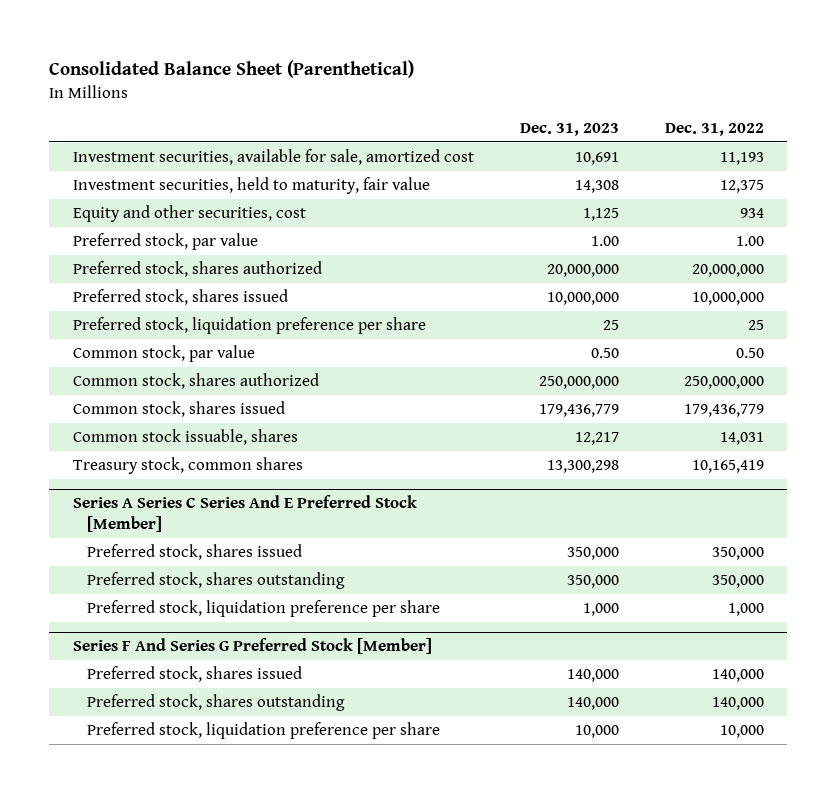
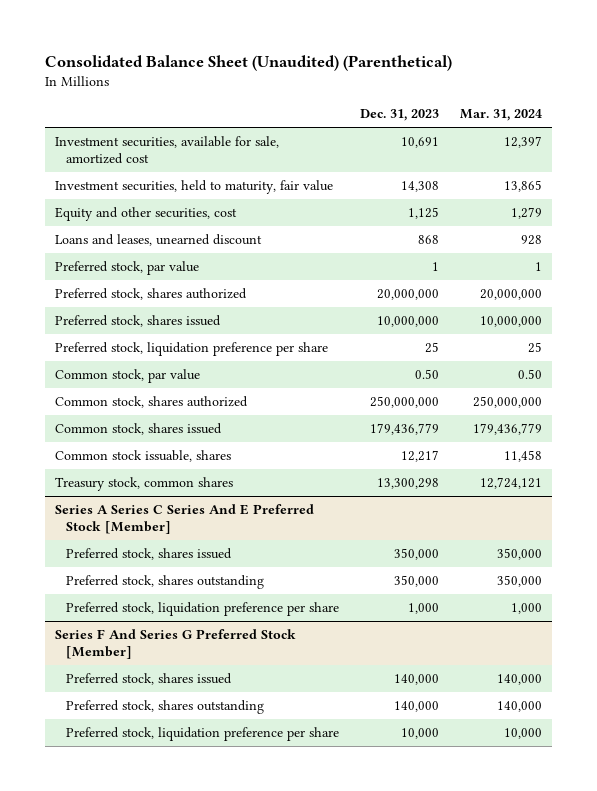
[49,60,415,79] Consolidated Balance Sheet (Parenthetical) -> [44,55,452,72] Consolidated Balance Sheet (Unaudited) (Parenthetical)
[665,123,765,137] Dec. 31, 2022 -> none
none -> [459,109,542,122] Mar. 31, 2024
none -> [55,234,263,247] Loans and leases, unearned discount
[590,235,619,246] 1.00 -> [431,262,439,272] 1

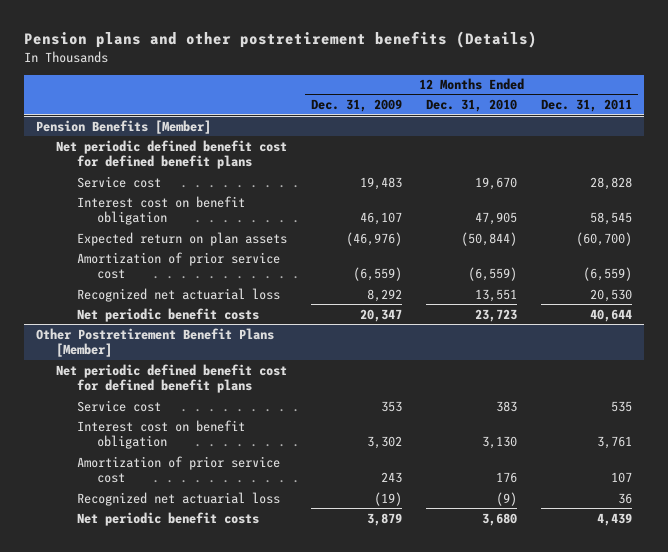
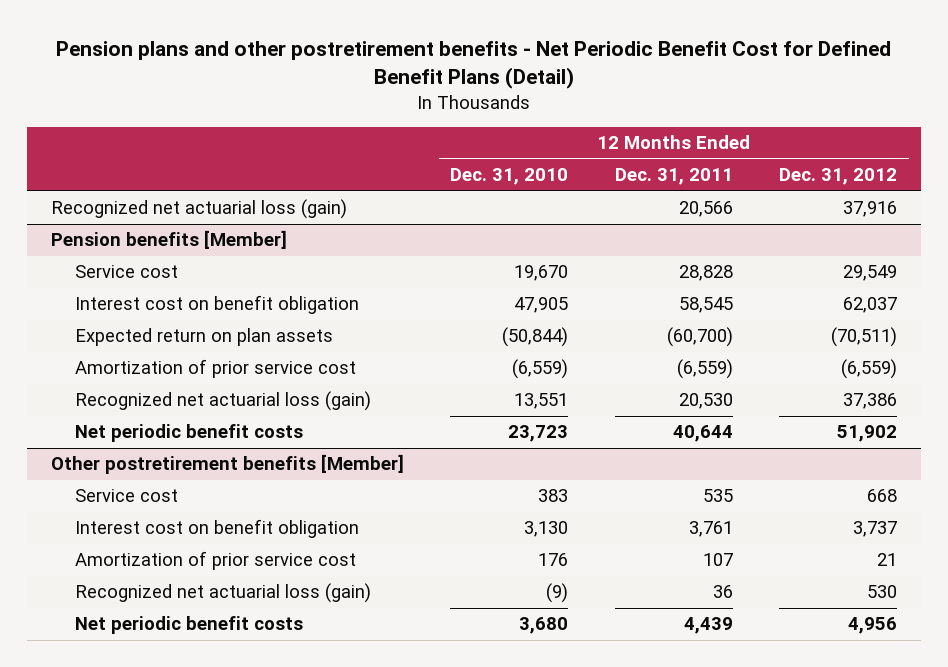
[24,31,538,49] Pension plans and other postretirement benefits (Details) -> [55,40,891,90] Pension plans and other postretirement benefits - Net Periodic Benefit Cost for Defined Benefit Plans (Detail)
[311,99,403,113] Dec. 31, 2009 -> none
none -> [779,168,898,186] Dec. 31, 2012
[56,139,288,170] Net periodic defined benefit cost for defined benefit plans -> none
none -> [50,199,347,220] Recognized net actuarial loss (gain)
[36,119,212,134] Pension Benefits [Member] -> [50,230,287,250] Pension benefits [Member]
[76,287,280,302] Recognized net actuarial loss -> [75,391,372,412] Recognized net actuarial loss (gain)
[56,363,288,394] Net periodic defined benefit cost for defined benefit plans -> none
[36,327,275,358] Other Postretirement Benefit Plans [Member] -> [50,454,404,475] Other postretirement benefits [Member]
[76,491,280,506] Recognized net actuarial loss -> [75,583,372,604] Recognized net actuarial loss (gain)

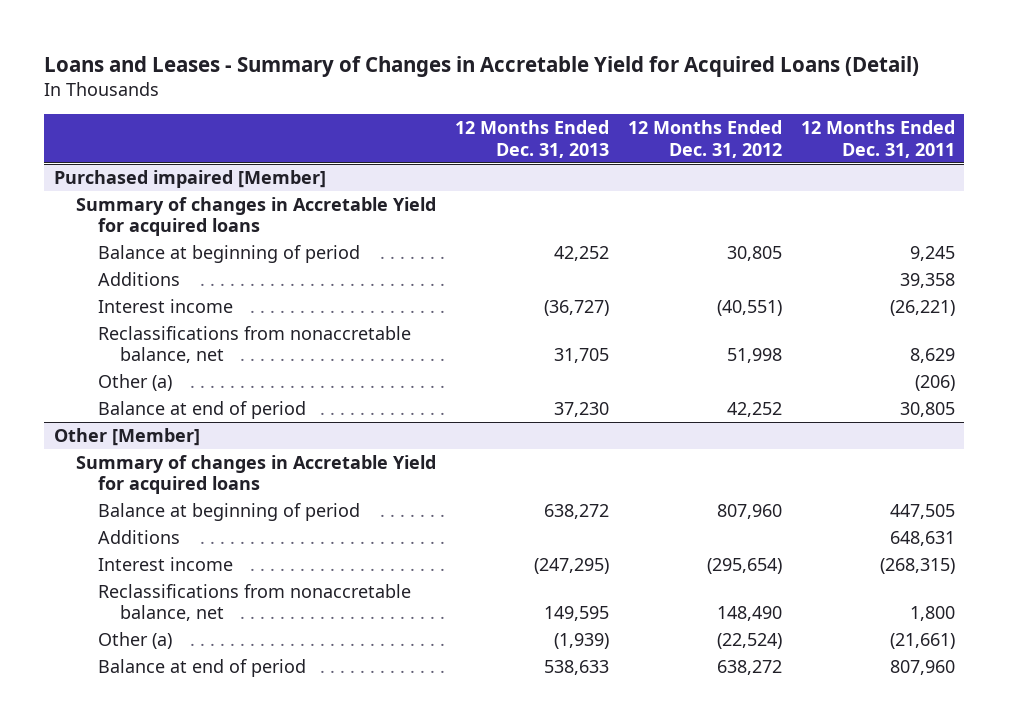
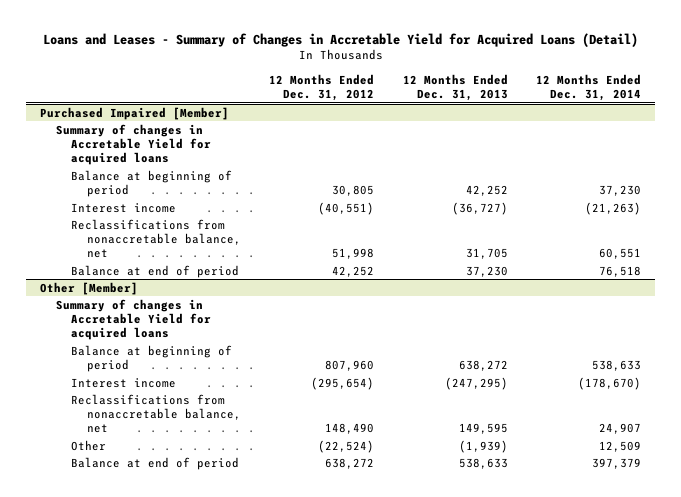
[800,120,955,158] 12 Months Ended Dec. 31, 2011 -> none
none -> [536,73,642,101] 12 Months Ended Dec. 31, 2014
[53,169,326,188] Purchased impaired [Member] -> [40,106,230,120] Purchased Impaired [Member]
[97,271,180,286] Additions -> none
[97,373,172,391] Other (a) -> none
[97,529,180,544] Additions -> none
[97,631,172,649] Other (a) -> [71,439,107,451] Other

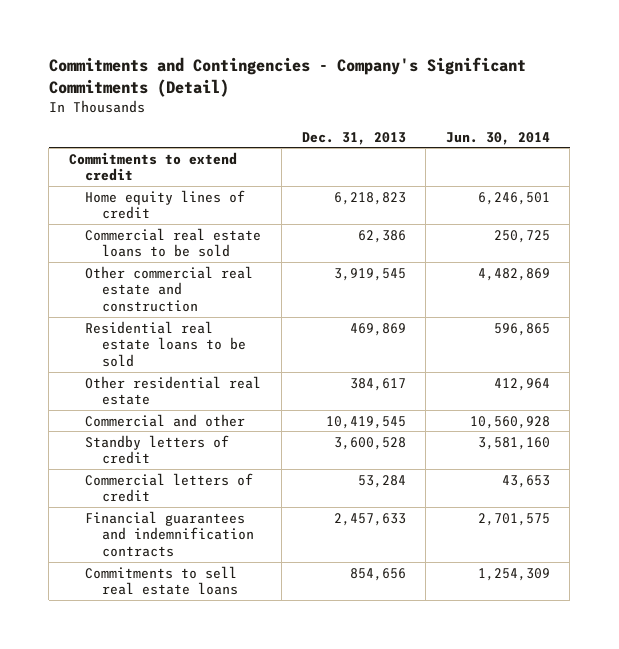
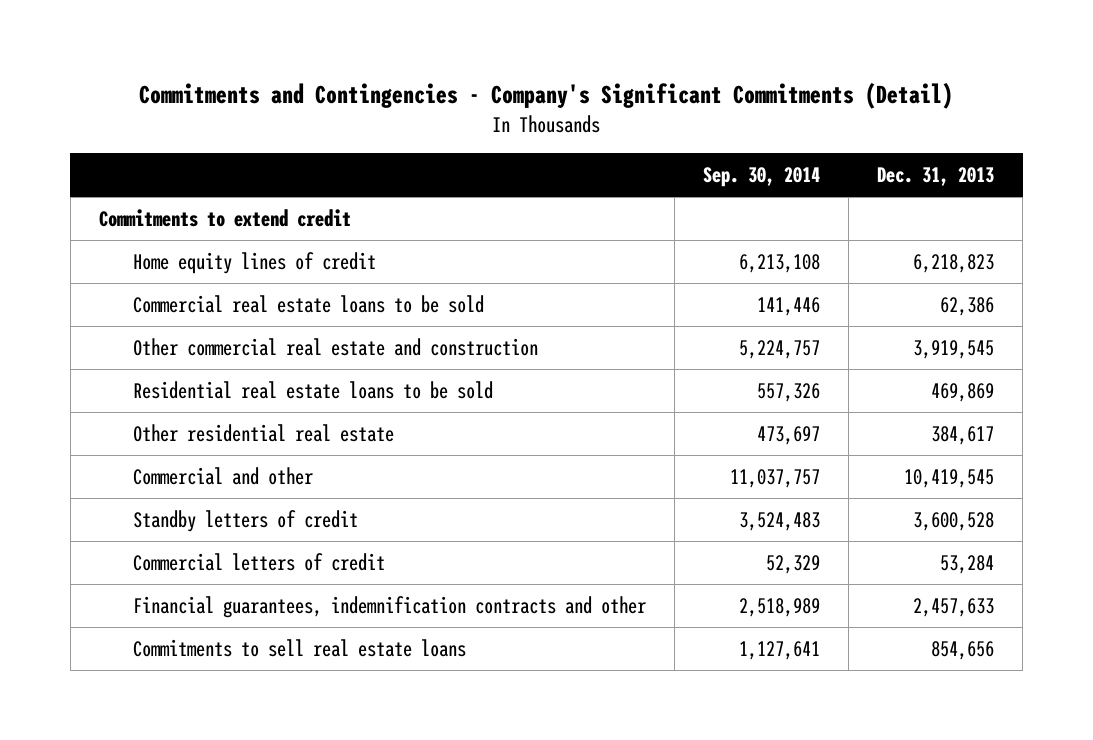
[445,131,550,145] Jun. 30, 2014 -> none
none -> [702,167,820,188] Sep. 30, 2014
[85,510,255,557] Financial guarantees and indemnification contracts -> [132,595,646,618] Financial guarantees, indemnification contracts and other

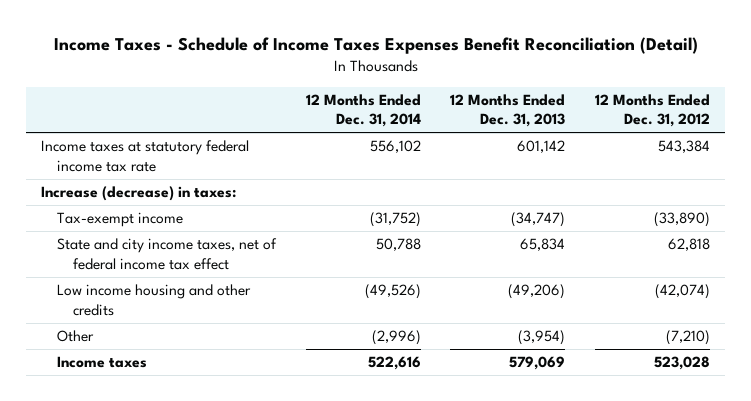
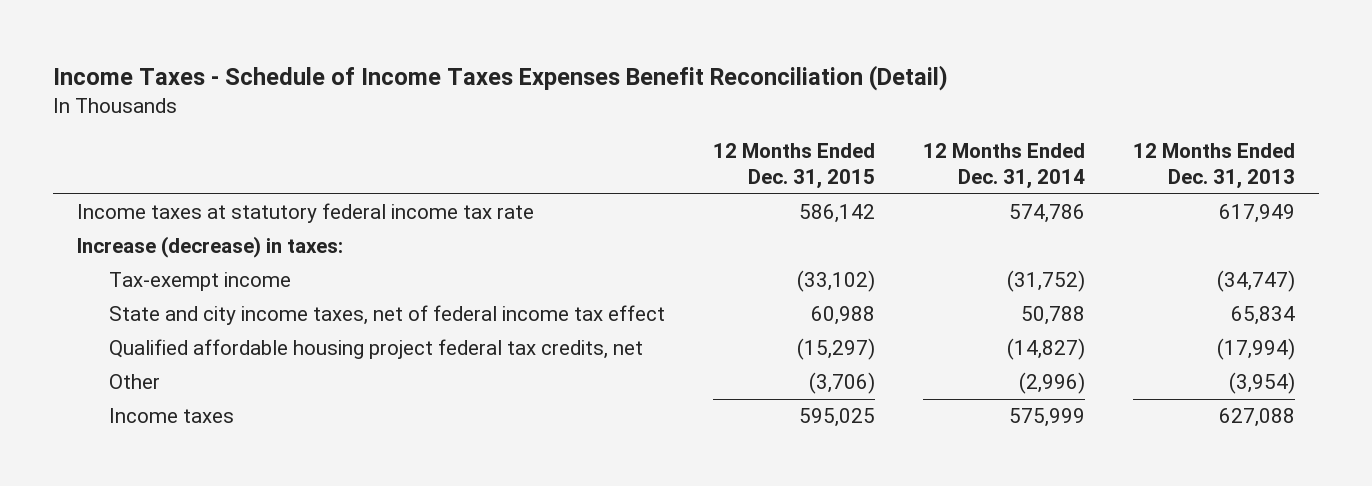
[595,93,711,128] 12 Months Ended Dec. 31, 2012 -> none
none -> [713,142,876,189] 12 Months Ended Dec. 31, 2015
[369,140,421,154] 556,102 -> [1009,204,1086,224] 574,786
[517,140,566,154] 601,142 -> [1219,204,1296,224] 617,949
[56,284,251,316] Low income housing and other credits -> none
none -> [109,339,644,360] Qualified affordable housing project federal tax credits, net
[367,356,421,371] 522,616 -> [1009,408,1086,428] 575,999
[509,356,566,371] 579,069 -> [1219,408,1296,428] 627,088

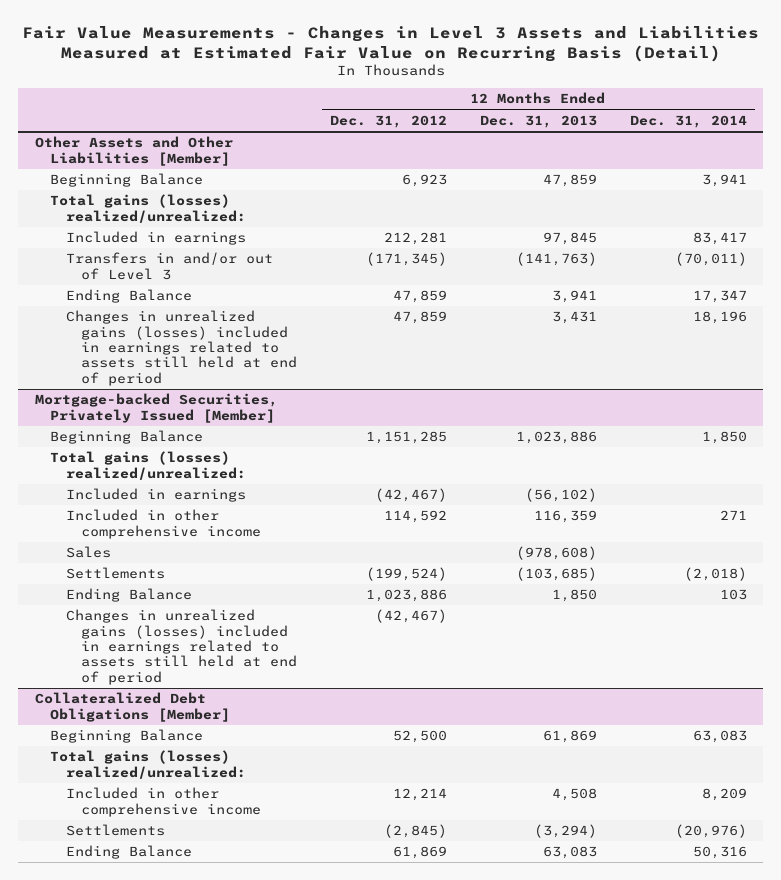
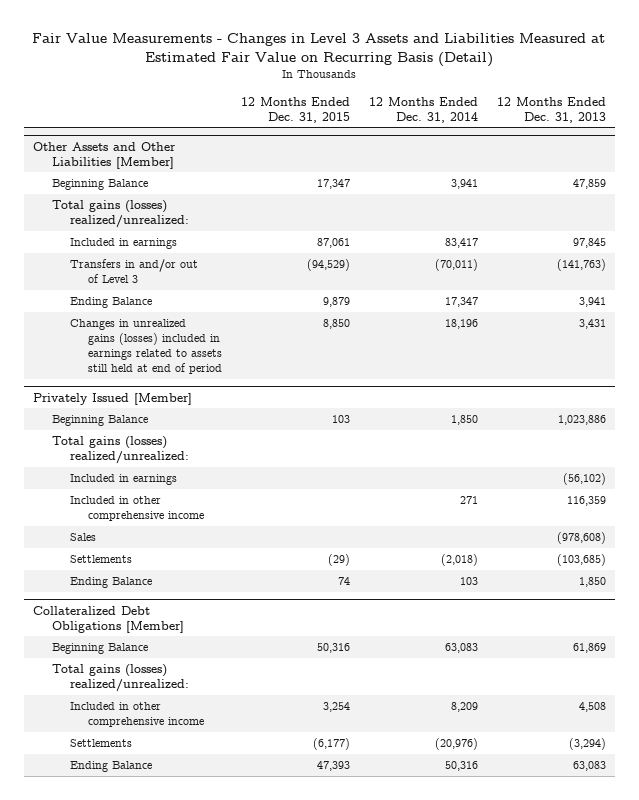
[330,114,448,128] Dec. 31, 2012 -> none
none -> [241,96,351,123] 12 Months Ended Dec. 31, 2015
[34,393,278,423] Mortgage-backed Securities, Privately Issued [Member] -> [33,392,193,405] Privately Issued [Member]
[65,609,298,685] Changes in unrealized gains (losses) included in earnings related to assets still held at end of period -> none

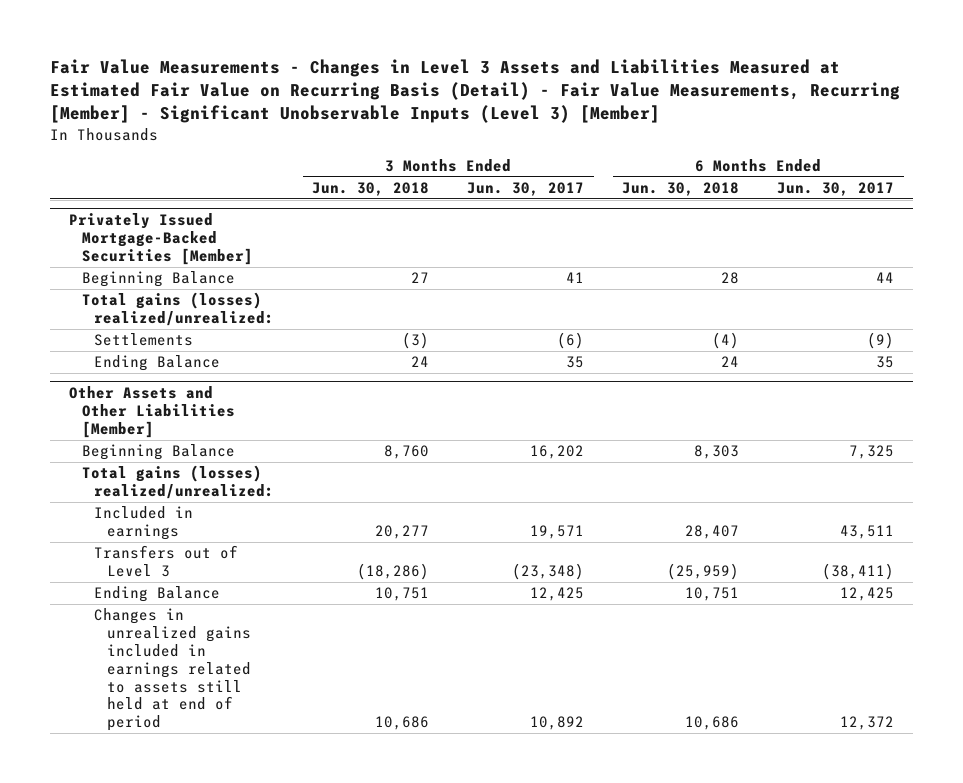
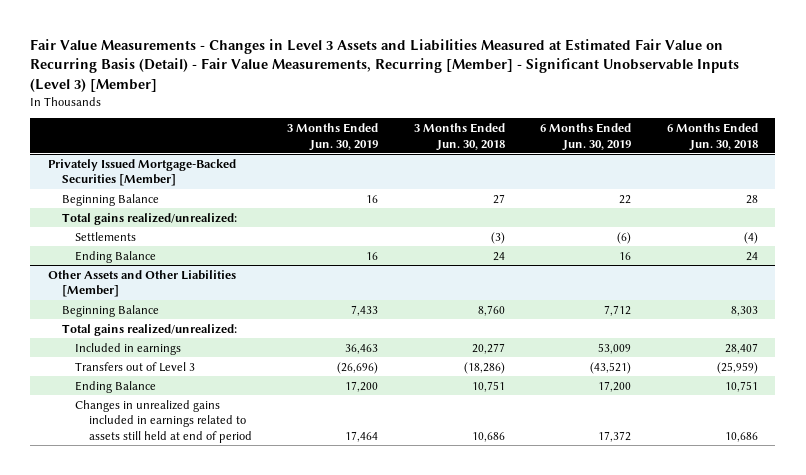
[467,181,585,196] Jun. 30, 2017 -> none
[777,181,895,196] Jun. 30, 2017 -> none
none -> [287,122,379,151] 3 Months Ended Jun. 30, 2019
none -> [540,122,632,151] 6 Months Ended Jun. 30, 2019
[81,292,275,327] Total gains (losses) realized/unrealized: -> [61,212,237,225] Total gains realized/unrealized:
[81,465,275,500] Total gains (losses) realized/unrealized: -> [61,323,237,336] Total gains realized/unrealized:

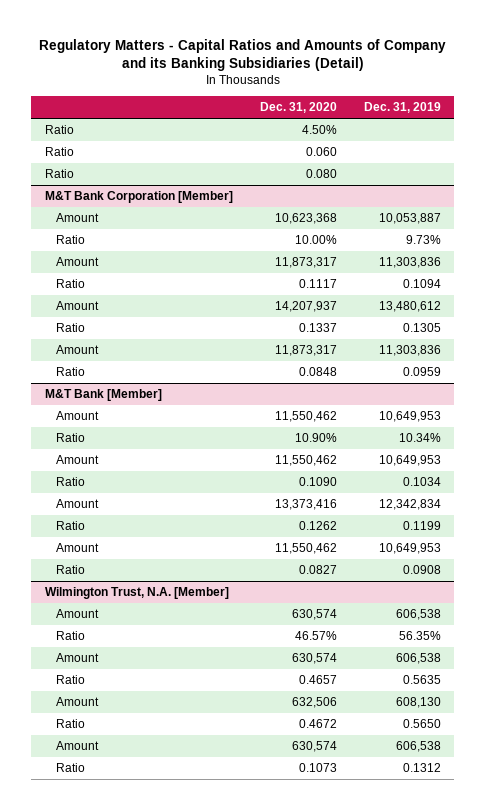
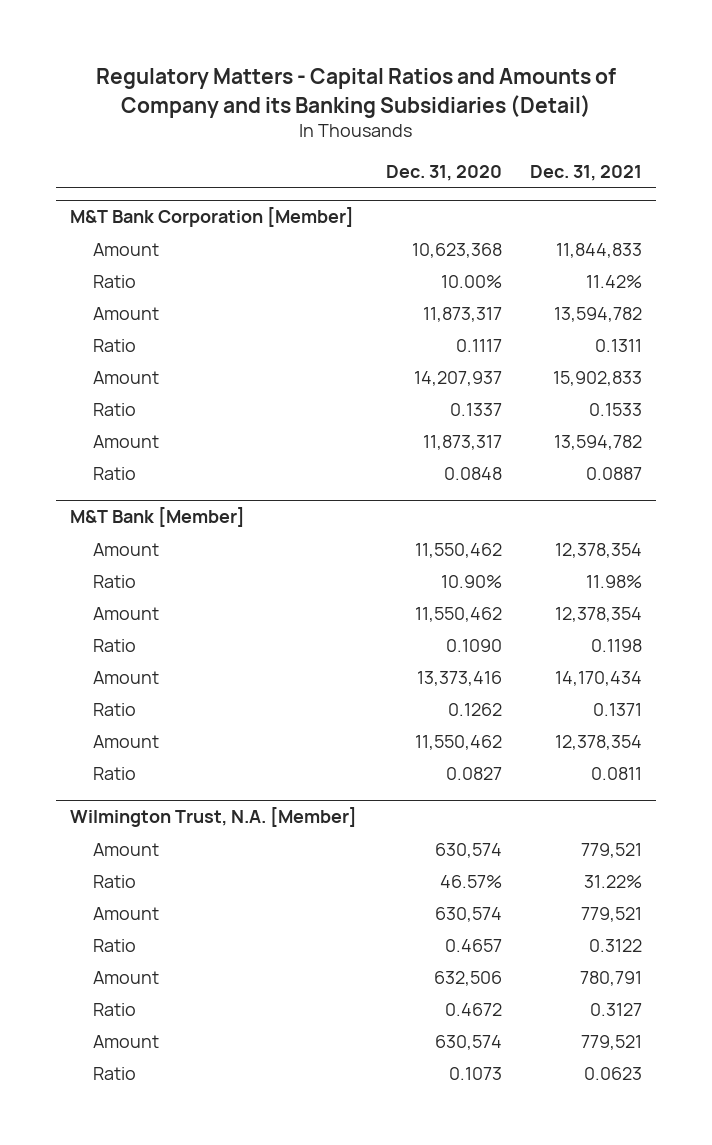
[363,102,441,114] Dec. 31, 2019 -> none
none -> [530,165,643,182] Dec. 31, 2021
[44,125,74,135] Ratio -> none
[44,147,74,157] Ratio -> none
[44,169,74,179] Ratio -> none

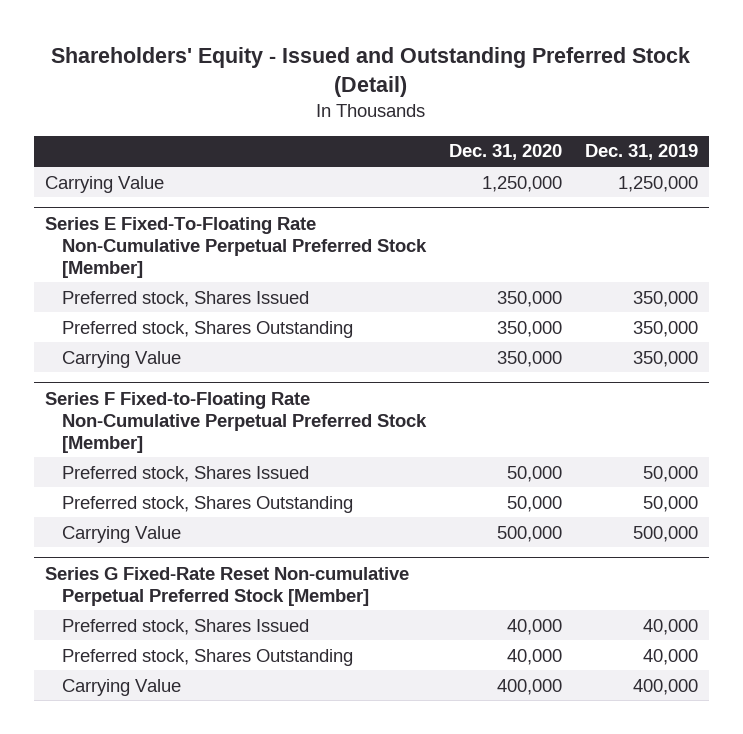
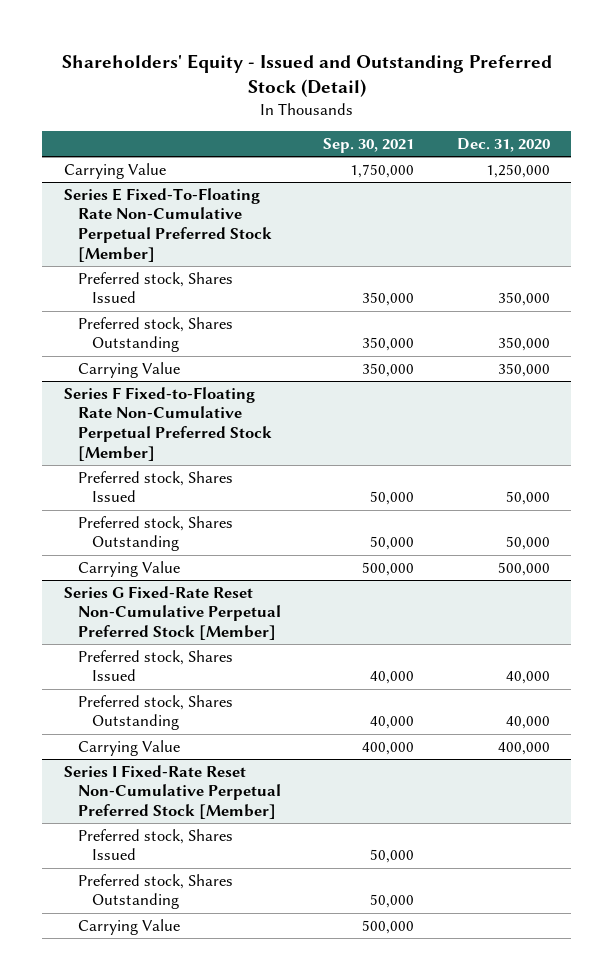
[584,144,698,161] Dec. 31, 2019 -> none
none -> [323,138,415,154] Sep. 30, 2021
[45,566,410,606] Series G Fixed-Rate Reset Non-cumulative Perpetual Preferred Stock [Member] -> [63,585,282,641] Series G Fixed-Rate Reset Non-Cumulative Perpetual Preferred Stock [Member]
none -> [63,764,282,820] Series I Fixed-Rate Reset Non-Cumulative Perpetual Preferred Stock [Member]
none -> [78,828,234,861] Preferred stock, Shares Issued
none -> [78,873,234,910] Preferred stock, Shares Outstanding
none -> [78,918,181,935] Carrying Value

